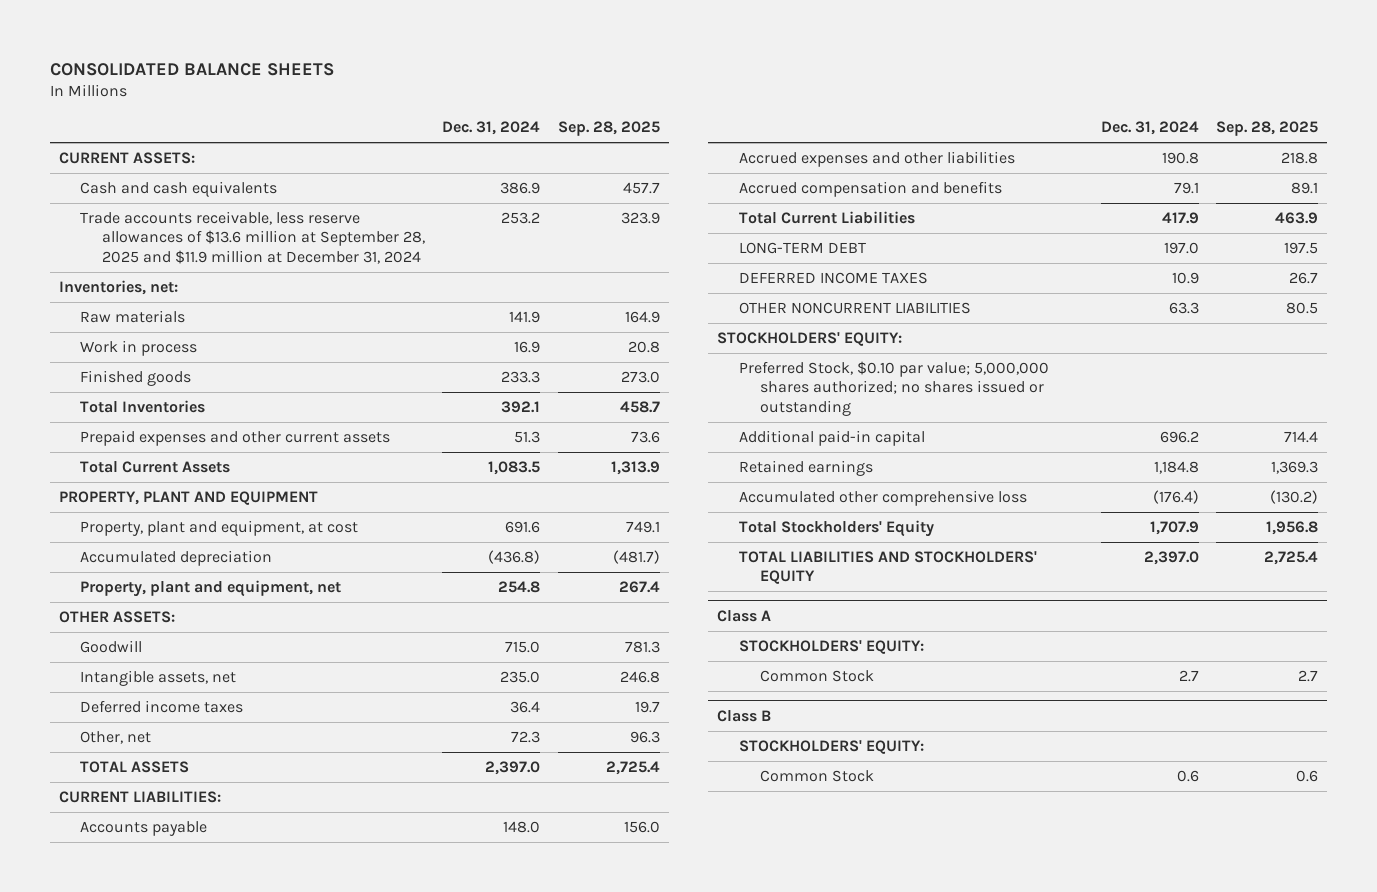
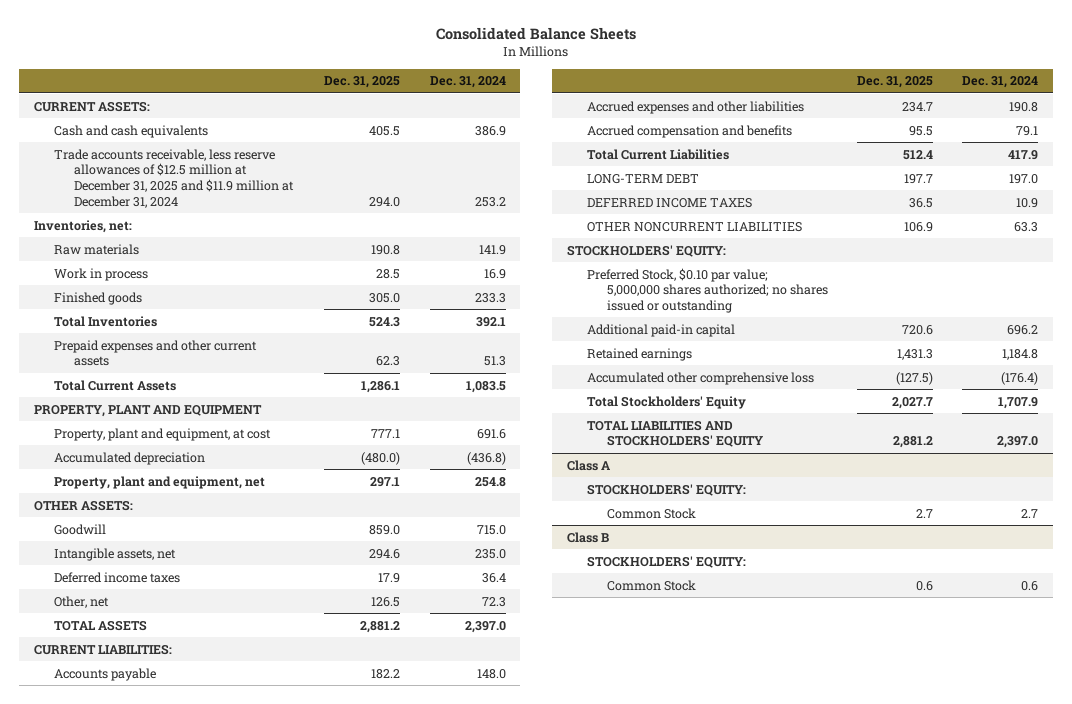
[50,62,335,76] CONSOLIDATED BALANCE SHEETS -> [436,26,637,40] Consolidated Balance Sheets
[558,120,661,136] Sep. 28, 2025 -> none
none -> [324,76,401,89] Dec. 31, 2025
[80,211,425,264] Trade accounts receivable, less reserve allowances of $13.6 million at September 28, 2025 and $11.9 million at December 31, 2024 -> [53,148,294,208] Trade accounts receivable, less reserve allowances of $12.5 million at December 31, 2025 and $11.9 million at December 31, 2024

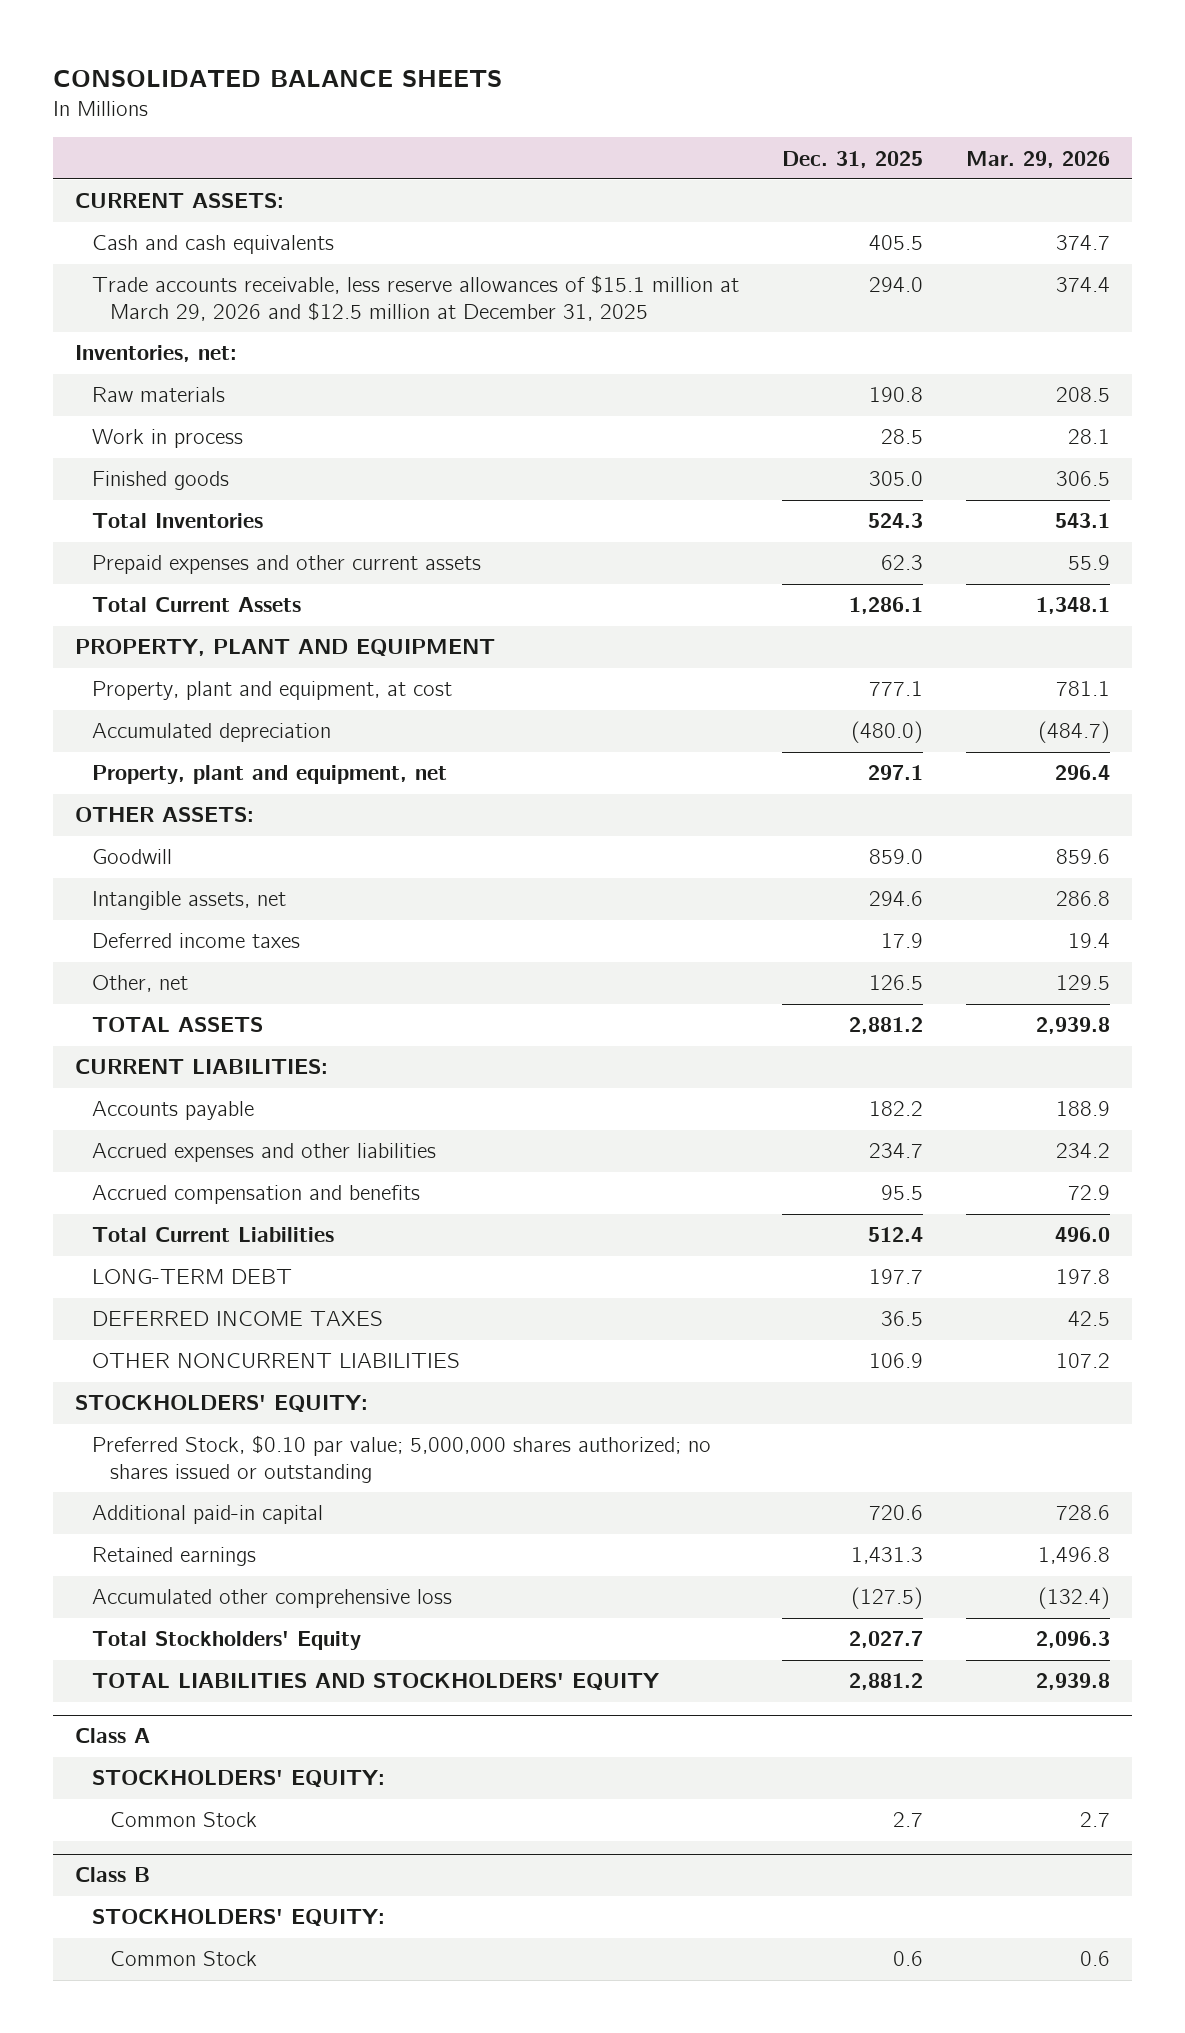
[436,26,637,40] Consolidated Balance Sheets -> [53,69,503,87] CONSOLIDATED BALANCE SHEETS
[429,76,506,89] Dec. 31, 2024 -> none
none -> [966,150,1111,168] Mar. 29, 2026
[53,148,294,208] Trade accounts receivable, less reserve allowances of $12.5 million at December 31, 2025 and $11.9 million at December 31, 2024 -> [92,275,740,321] Trade accounts receivable, less reserve allowances of $15.1 million at March 29, 2026 and $12.5 million at December 31, 2025

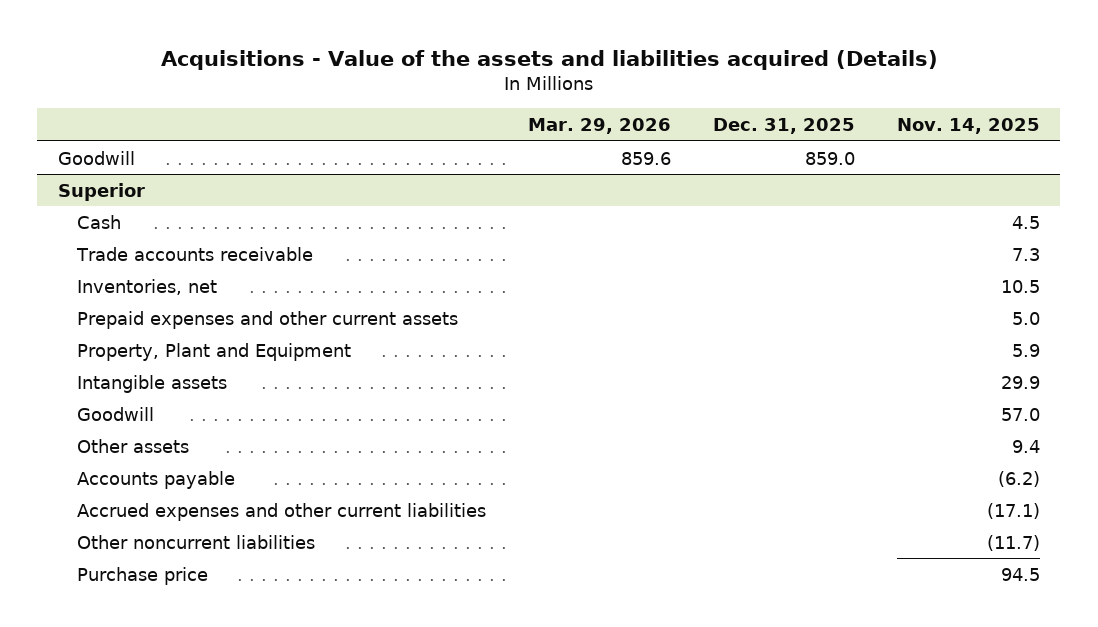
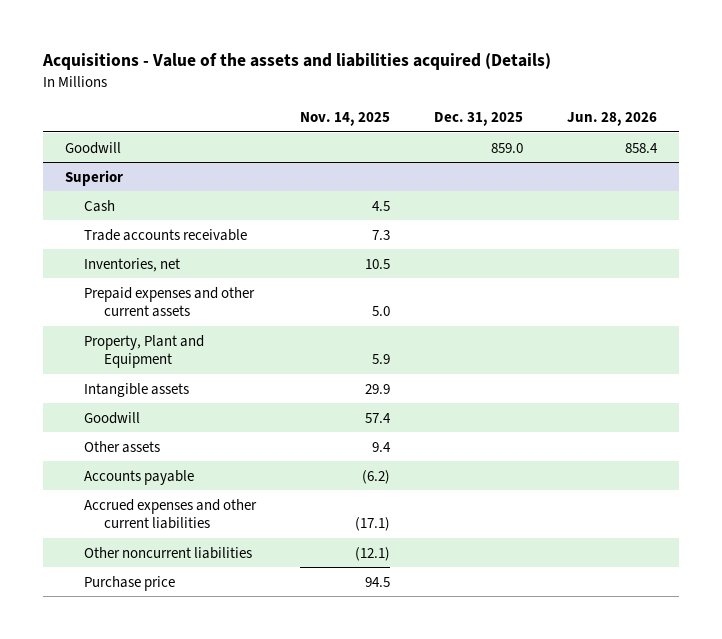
[527,118,671,135] Mar. 29, 2026 -> none
none -> [567,111,658,126] Jun. 28, 2026
[1000,407,1040,421] 57.0 -> [365,412,392,423] 57.4
[986,534,1040,551] (11.7) -> [355,546,391,561] (12.1)

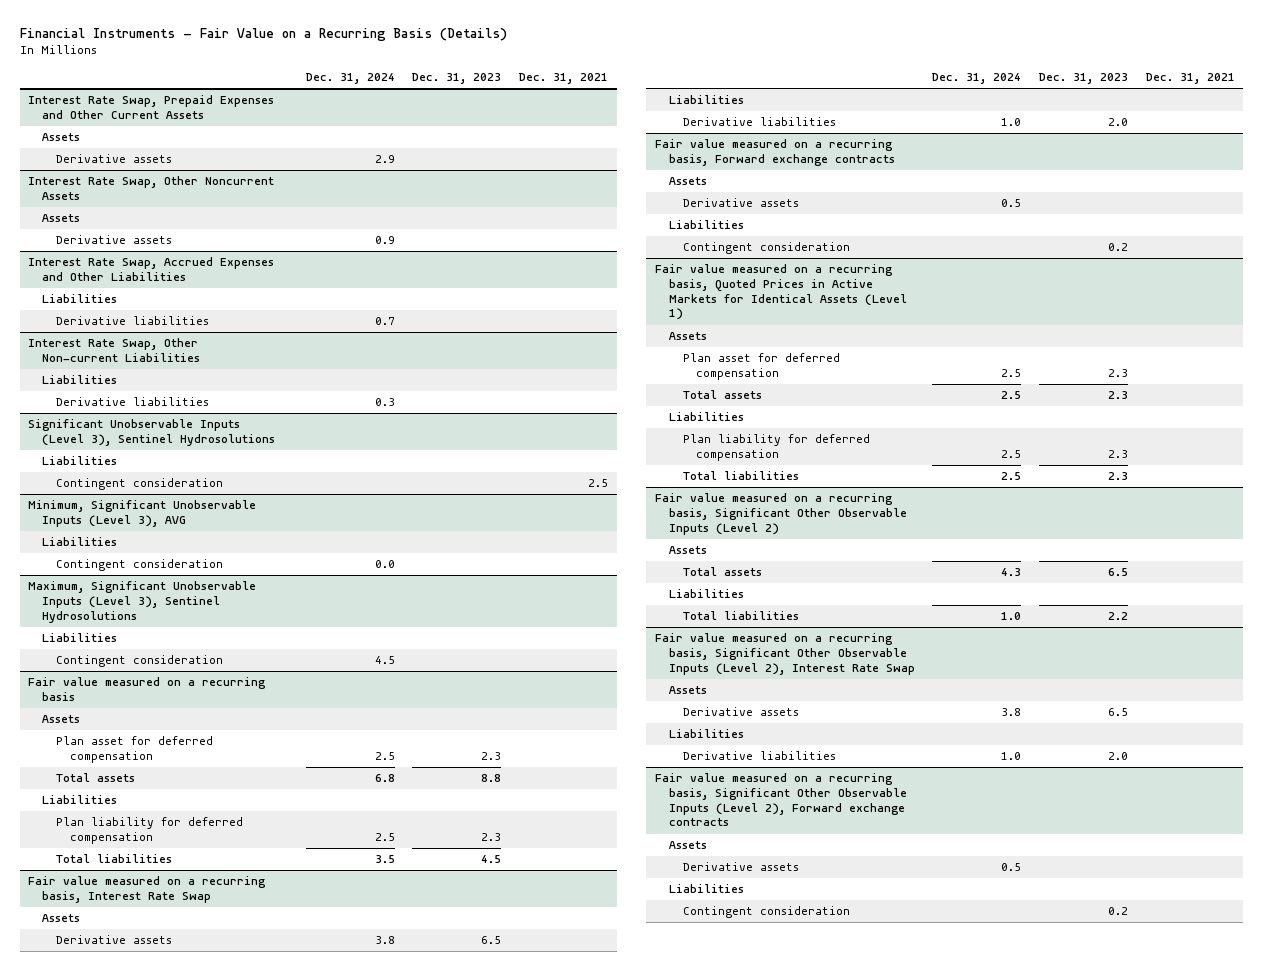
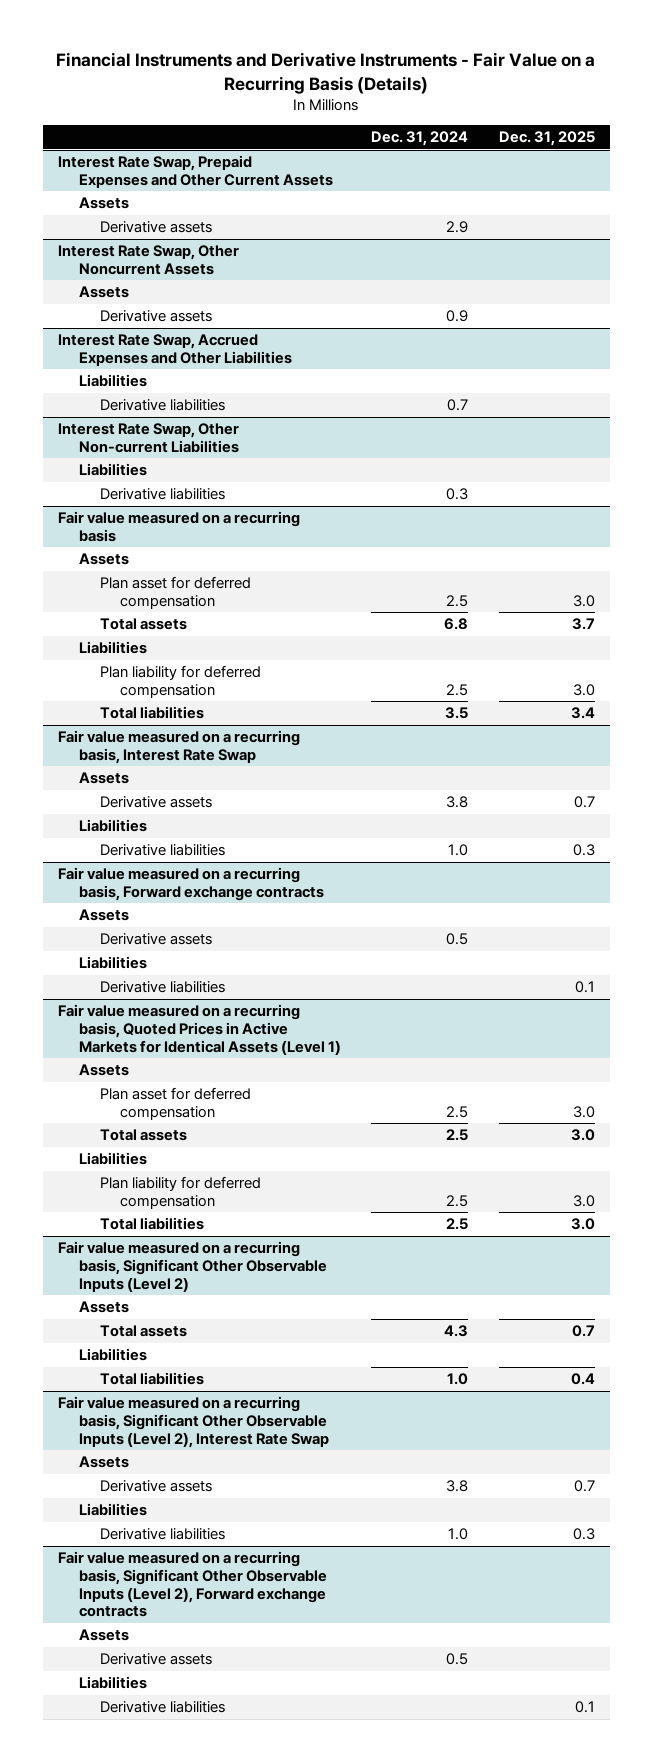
[19,27,507,41] Financial Instruments - Fair Value on a Recurring Basis (Details) -> [56,52,596,94] Financial Instruments and Derivative Instruments - Fair Value on a Recurring Basis (Details)
[412,72,502,84] Dec. 31, 2023 -> none
[518,72,608,84] Dec. 31, 2021 -> none
none -> [498,131,595,147] Dec. 31, 2025
[28,419,276,446] Significant Unobservable Inputs (Level 3), Sentinel Hydrosolutions -> none
[42,456,118,466] Liabilities -> none
[55,478,223,491] Contingent consideration -> none
[28,500,257,527] Minimum, Significant Unobservable Inputs (Level 3), AVG -> none
[42,537,118,547] Liabilities -> none
[55,559,223,572] Contingent consideration -> none
[28,581,257,623] Maximum, Significant Unobservable Inputs (Level 3), Sentinel Hydrosolutions -> none
[42,633,118,643] Liabilities -> none
[55,655,223,668] Contingent consideration -> none
[682,242,850,255] Contingent consideration -> none
none -> [99,981,225,994] Derivative liabilities
[682,906,850,919] Contingent consideration -> none
none -> [99,1701,225,1714] Derivative liabilities

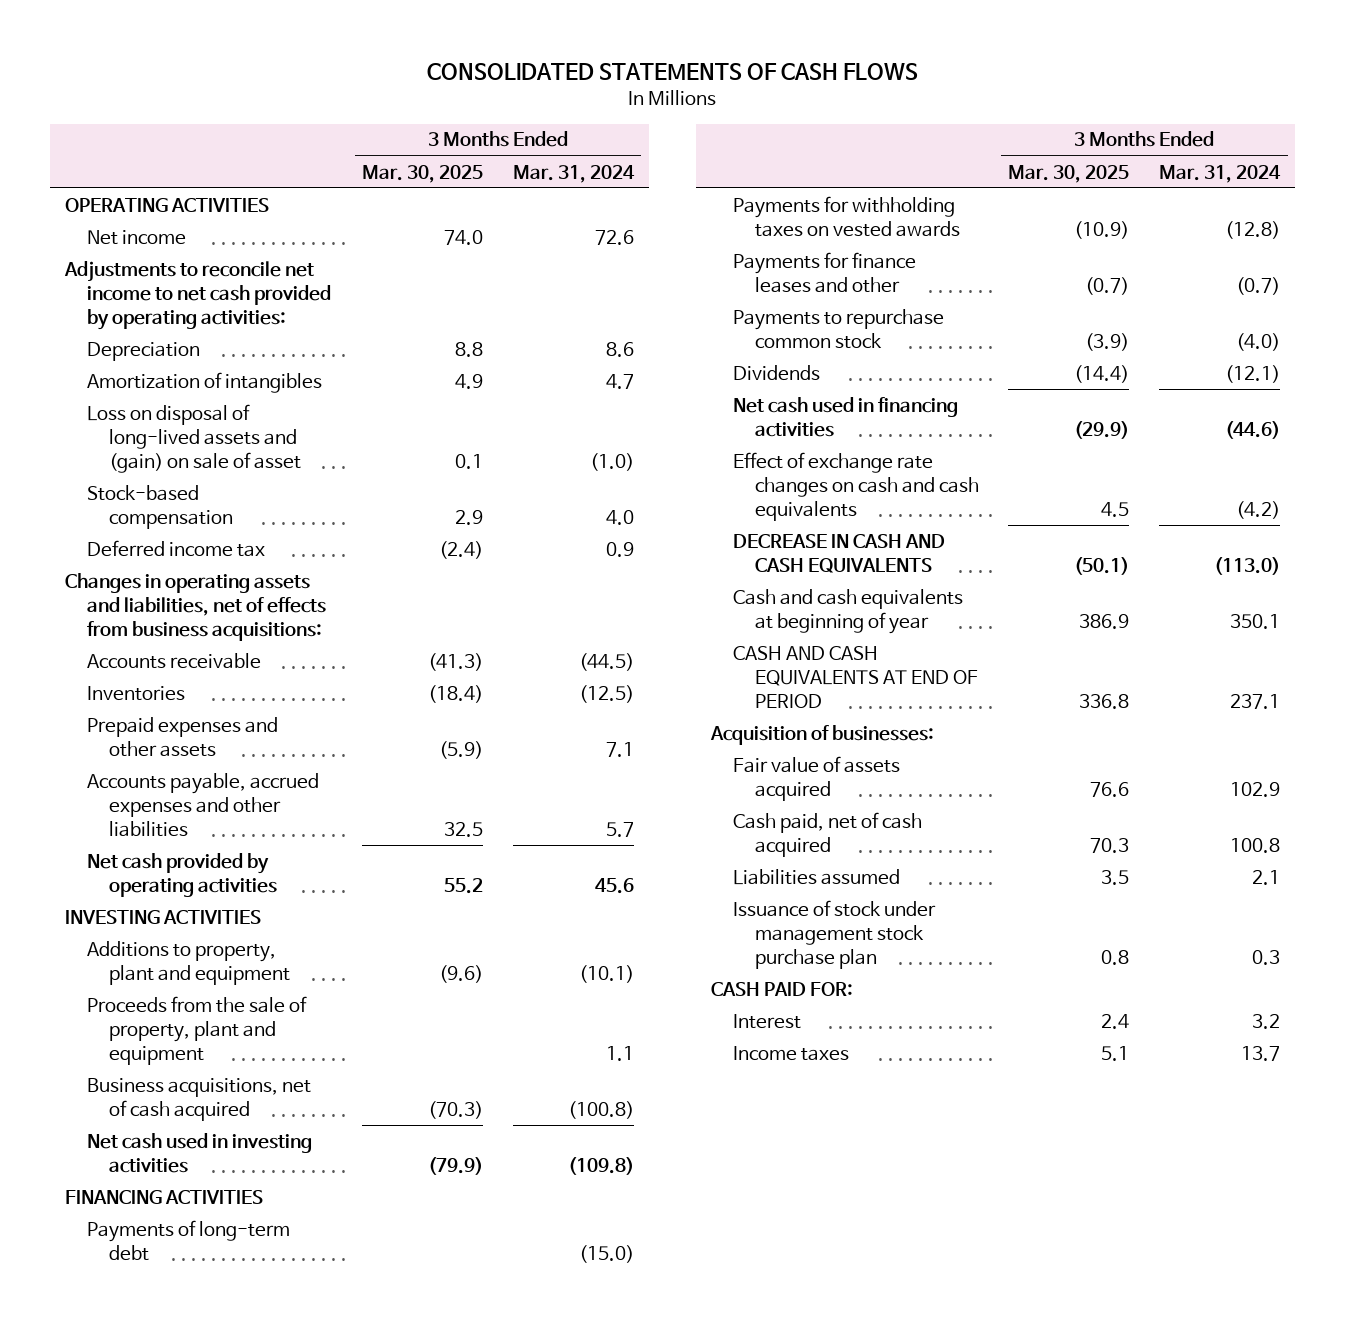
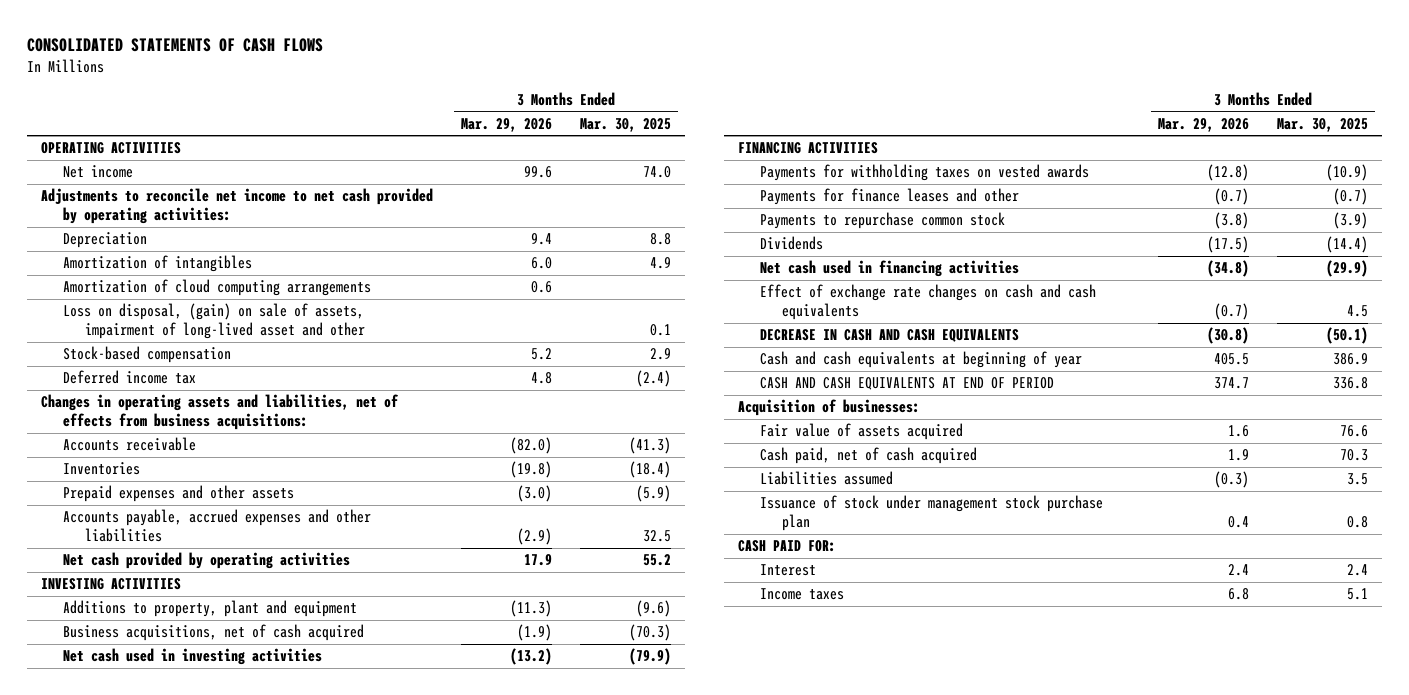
[513,164,636,183] Mar. 31, 2024 -> none
none -> [460,117,552,132] Mar. 29, 2026
none -> [62,279,371,297] Amortization of cloud computing arrangements
[86,403,301,473] Loss on disposal of long-lived assets and (gain) on sale of asset -> [62,303,366,340] Loss on disposal, (gain) on sale of assets, impairment of long-lived asset and other
[86,995,307,1065] Proceeds from the sale of property, plant and equipment -> none
[86,1219,290,1261] Payments of long-term debt -> none

